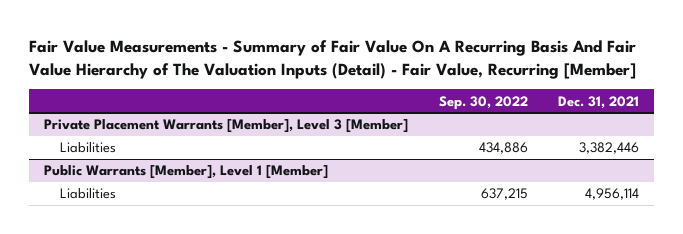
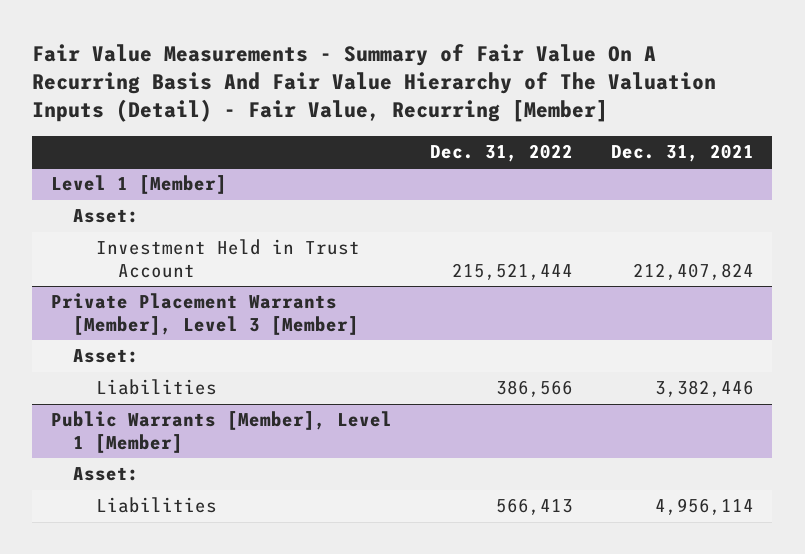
[438,95,528,110] Sep. 30, 2022 -> none
none -> [429,143,573,162] Dec. 31, 2022
none -> [51,175,228,195] Level 1 [Member]
none -> [73,209,140,224] Asset:
none -> [95,239,360,278] Investment Held in Trust Account
none -> [73,349,140,364] Asset:
none -> [73,467,140,482] Asset:

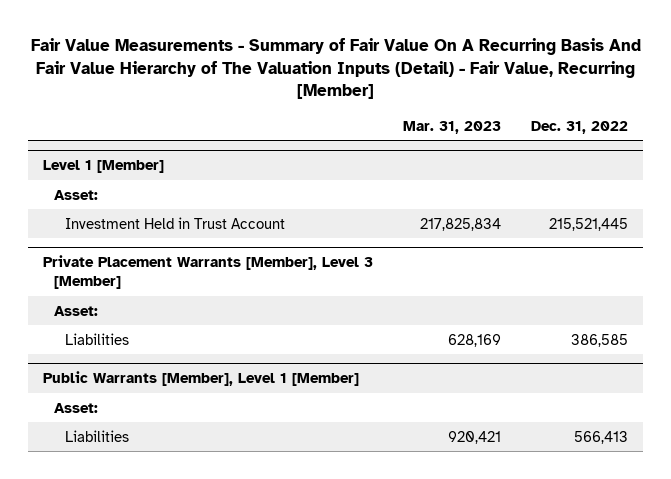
[610,143,754,162] Dec. 31, 2021 -> none
none -> [403,120,502,134] Mar. 31, 2023
[451,262,573,280] 215,521,444 -> [549,217,629,231] 215,521,445
[495,380,573,398] 386,566 -> [571,333,629,347] 386,585

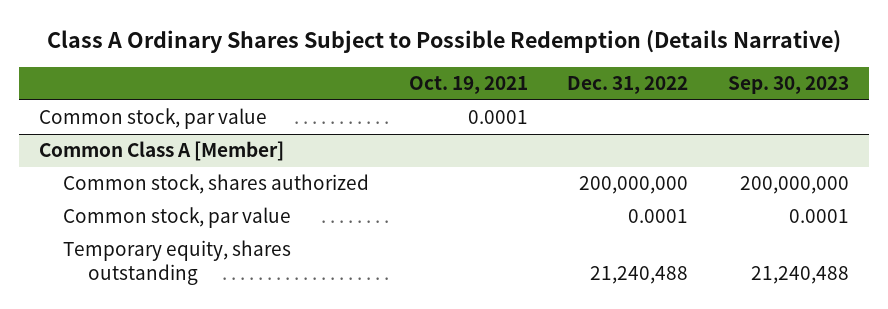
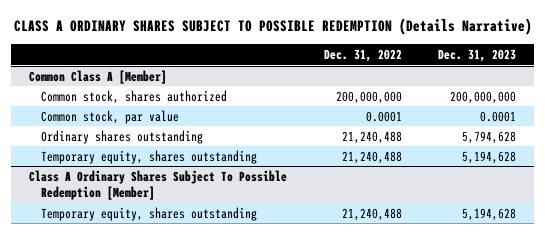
[46,30,841,54] Class A Ordinary Shares Subject to Possible Redemption (Details Narrative) -> [13,18,532,36] CLASS A ORDINARY SHARES SUBJECT TO POSSIBLE REDEMPTION (Details Narrative)
[408,76,528,95] Oct. 19, 2021 -> none
[727,76,849,95] Sep. 30, 2023 -> none
none -> [438,49,517,63] Dec. 31, 2023
[38,108,267,130] Common stock, par value -> none
none -> [41,129,204,144] Ordinary shares outstanding
none -> [29,169,288,201] Class A Ordinary Shares Subject To Possible Redemption [Member]
none -> [41,206,258,221] Temporary equity, shares outstanding

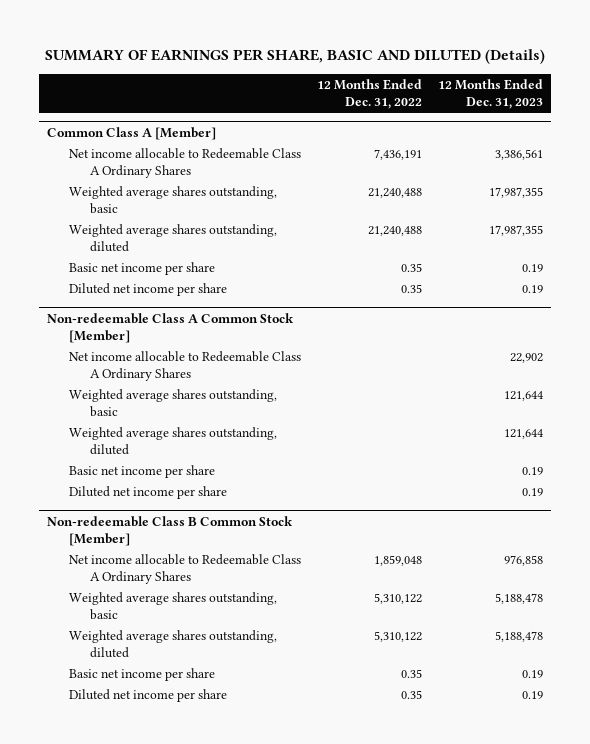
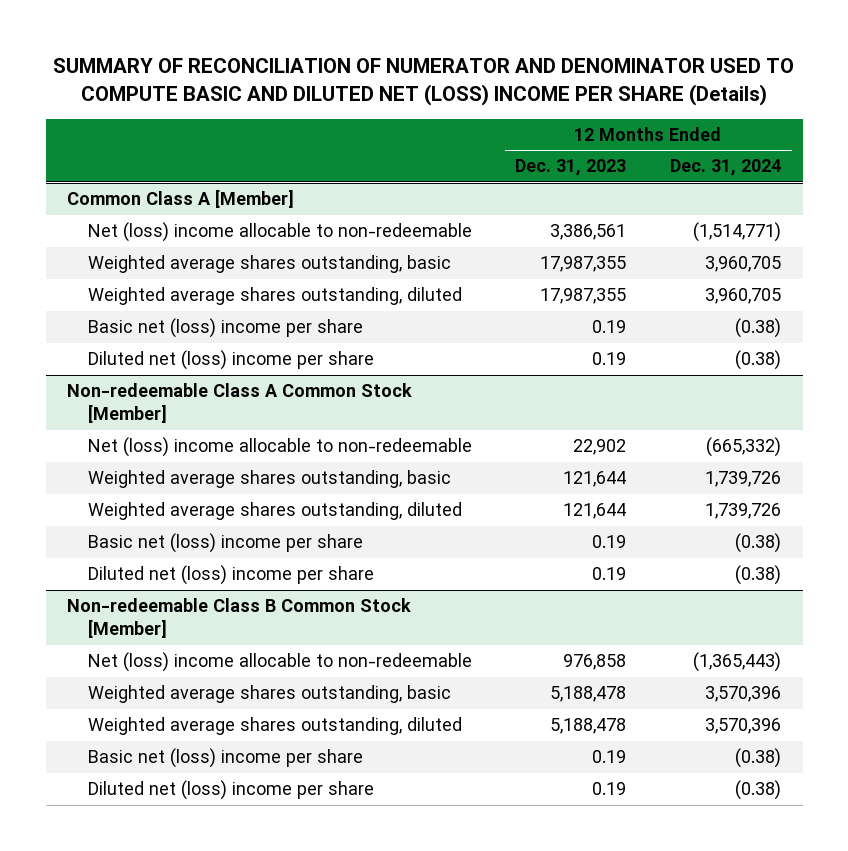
[45,49,546,65] SUMMARY OF EARNINGS PER SHARE, BASIC AND DILUTED (Details) -> [53,58,795,106] SUMMARY OF RECONCILIATION OF NUMERATOR AND DENOMINATOR USED TO COMPUTE BASIC AND DILUTED NET (LOSS) INCOME PER SHARE (Details)
[316,78,422,110] 12 Months Ended Dec. 31, 2022 -> none
none -> [669,159,781,177] Dec. 31, 2024
[68,147,301,179] Net income allocable to Redeemable Class A Ordinary Shares -> [87,222,472,243] Net (loss) income allocable to non-redeemable
[68,261,215,275] Basic net income per share -> [87,318,363,339] Basic net (loss) income per share
[68,282,227,296] Diluted net income per share -> [87,350,374,371] Diluted net (loss) income per share
[68,350,301,382] Net income allocable to Redeemable Class A Ordinary Shares -> [87,437,472,458] Net (loss) income allocable to non-redeemable
[68,464,215,478] Basic net income per share -> [87,533,363,554] Basic net (loss) income per share
[68,485,227,499] Diluted net income per share -> [87,565,374,586] Diluted net (loss) income per share
[68,553,301,585] Net income allocable to Redeemable Class A Ordinary Shares -> [87,652,472,673] Net (loss) income allocable to non-redeemable
[68,667,215,681] Basic net income per share -> [87,748,363,769] Basic net (loss) income per share
[68,688,227,702] Diluted net income per share -> [87,780,374,801] Diluted net (loss) income per share

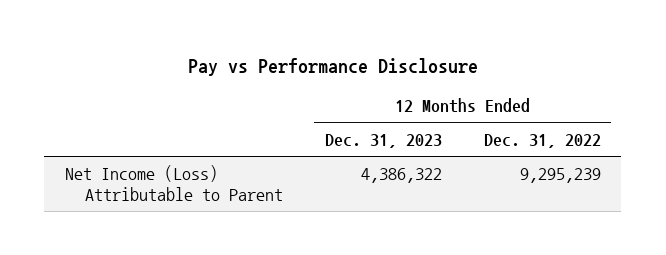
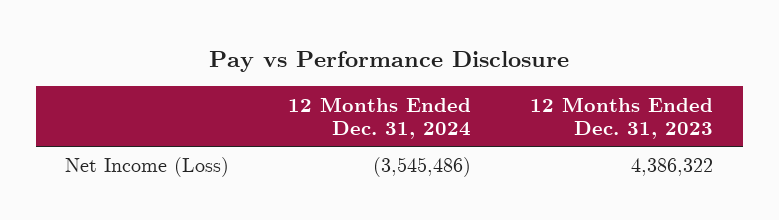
[483,133,601,148] Dec. 31, 2022 -> none
none -> [288,96,472,139] 12 Months Ended Dec. 31, 2024
[65,165,283,201] Net Income (Loss) Attributable to Parent -> [65,157,230,178] Net Income (Loss)

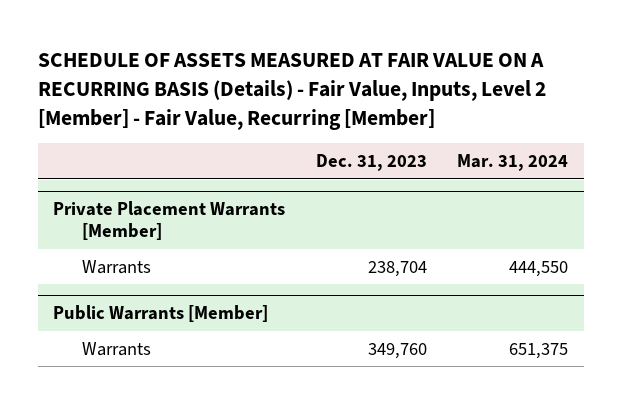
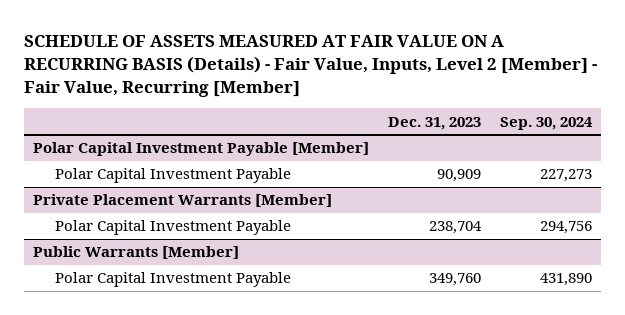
[457,154,569,172] Mar. 31, 2024 -> none
none -> [499,116,593,130] Sep. 30, 2024
none -> [33,142,370,157] Polar Capital Investment Payable [Member]
none -> [55,168,292,184] Polar Capital Investment Payable
[81,259,151,274] Warrants -> [55,220,292,236] Polar Capital Investment Payable
[81,341,151,356] Warrants -> [55,272,292,288] Polar Capital Investment Payable

